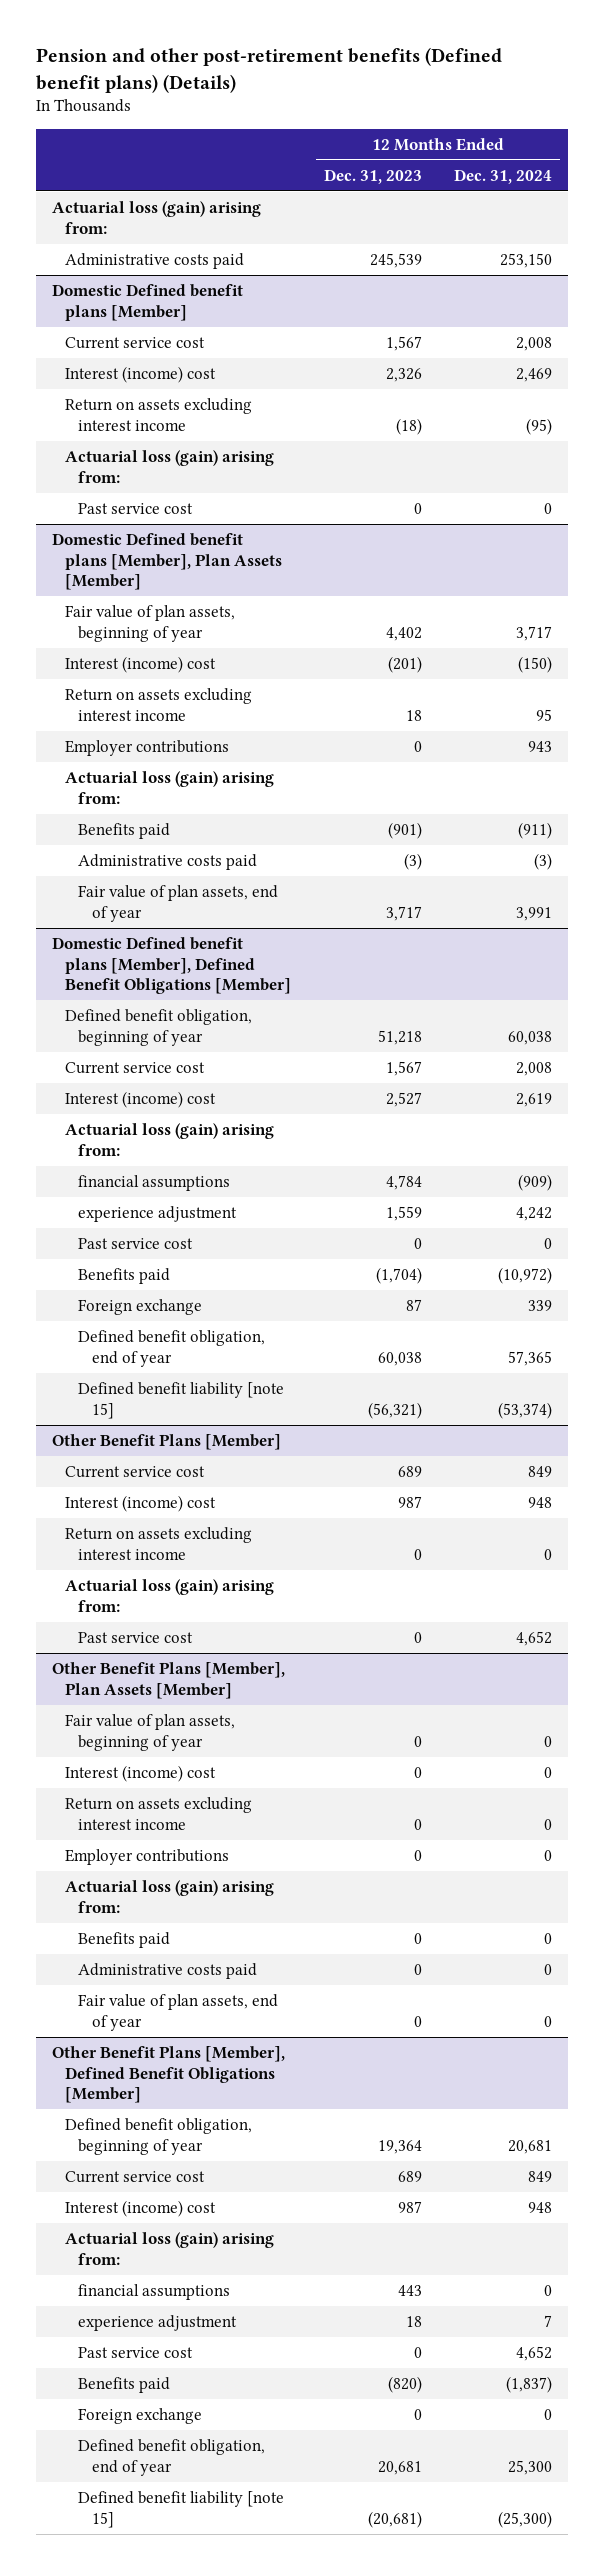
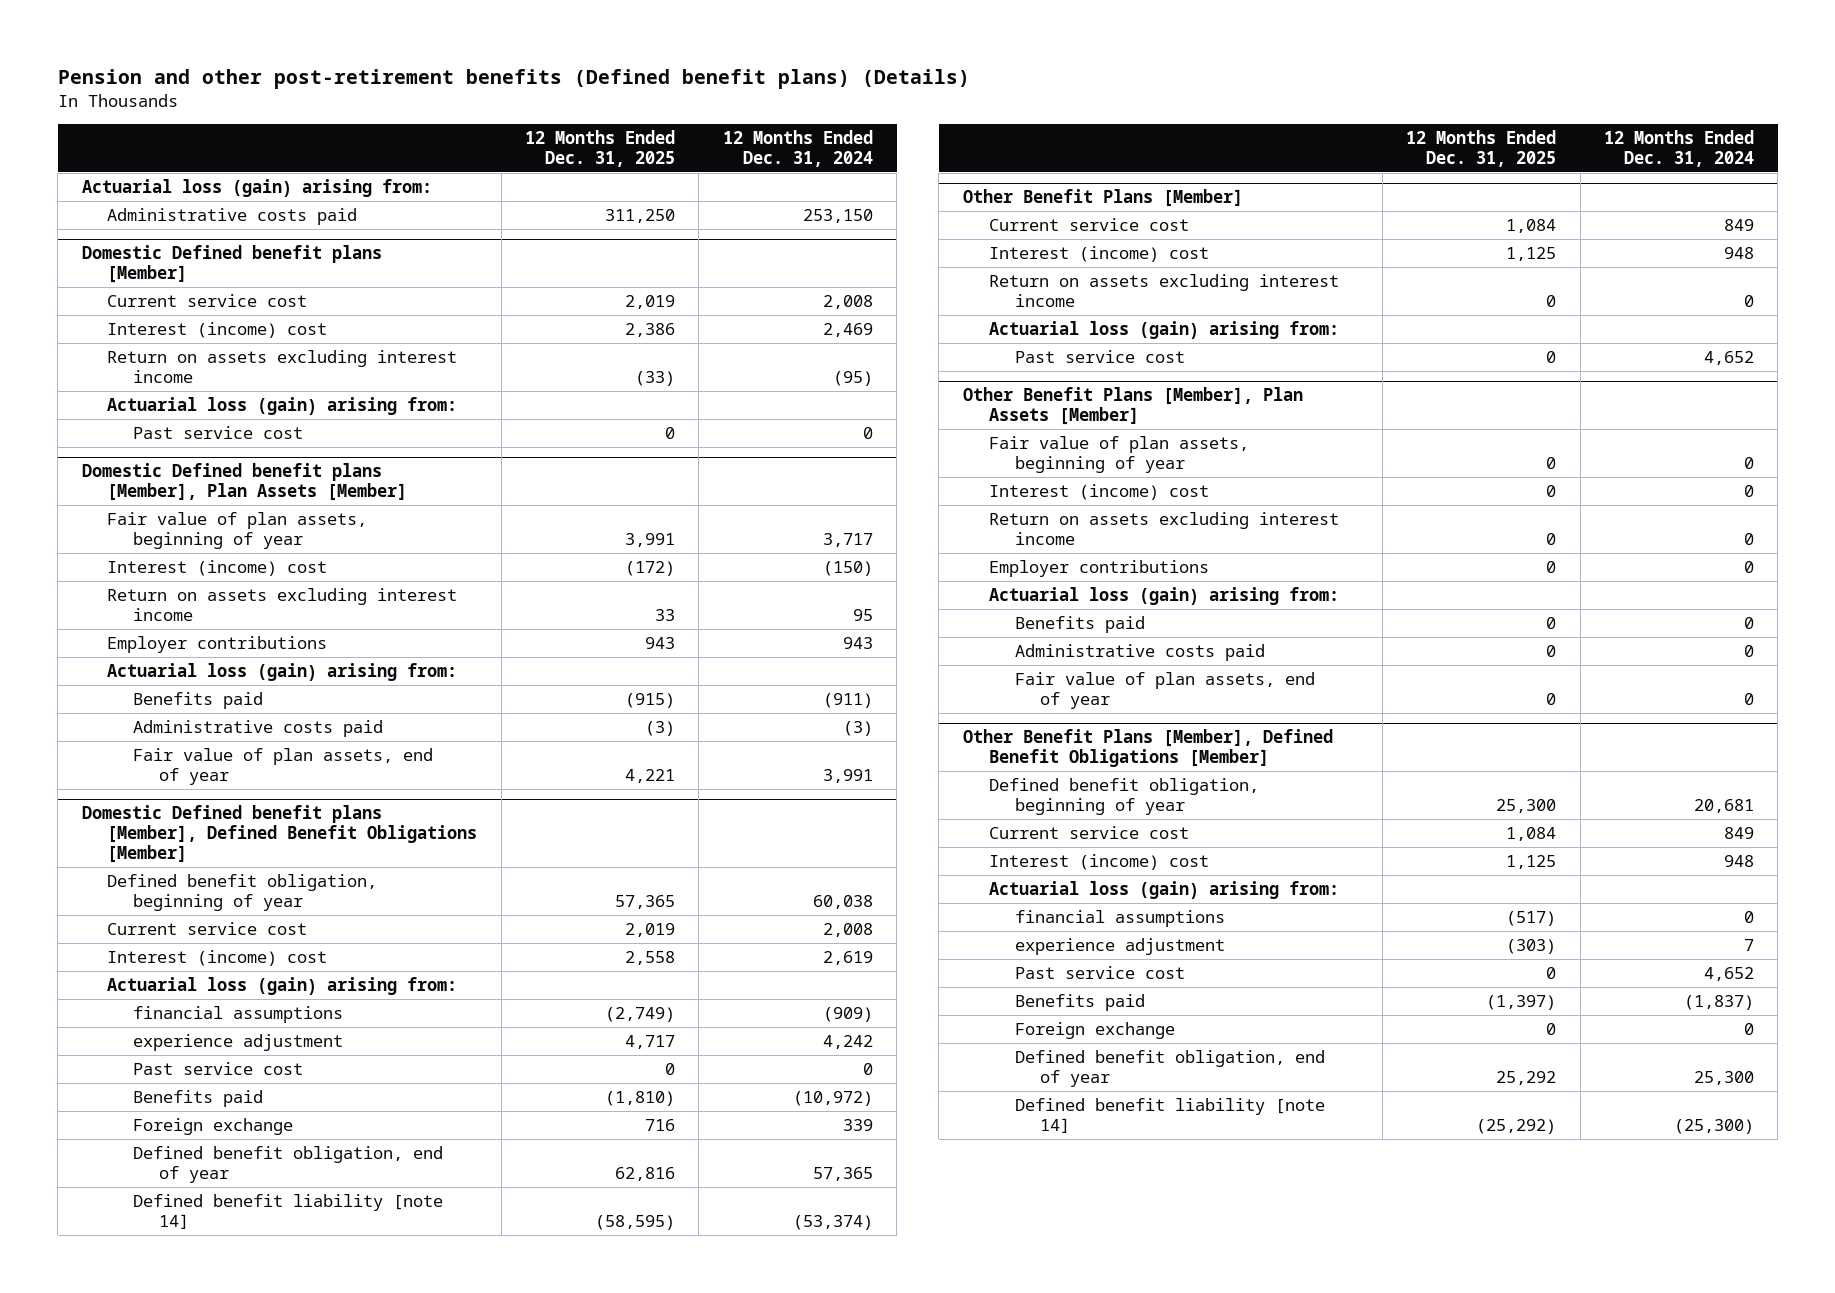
[323,168,422,184] Dec. 31, 2023 -> none
none -> [525,129,676,167] 12 Months Ended Dec. 31, 2025
[78,1382,285,1419] Defined benefit liability [note 15] -> [133,1194,444,1230] Defined benefit liability [note 14]
[78,2491,285,2528] Defined benefit liability [note 15] -> [1014,1098,1325,1134] Defined benefit liability [note 14]

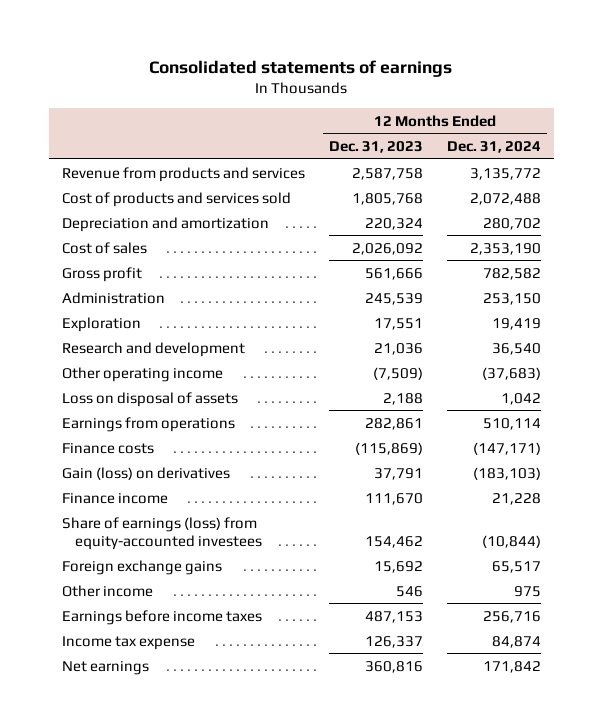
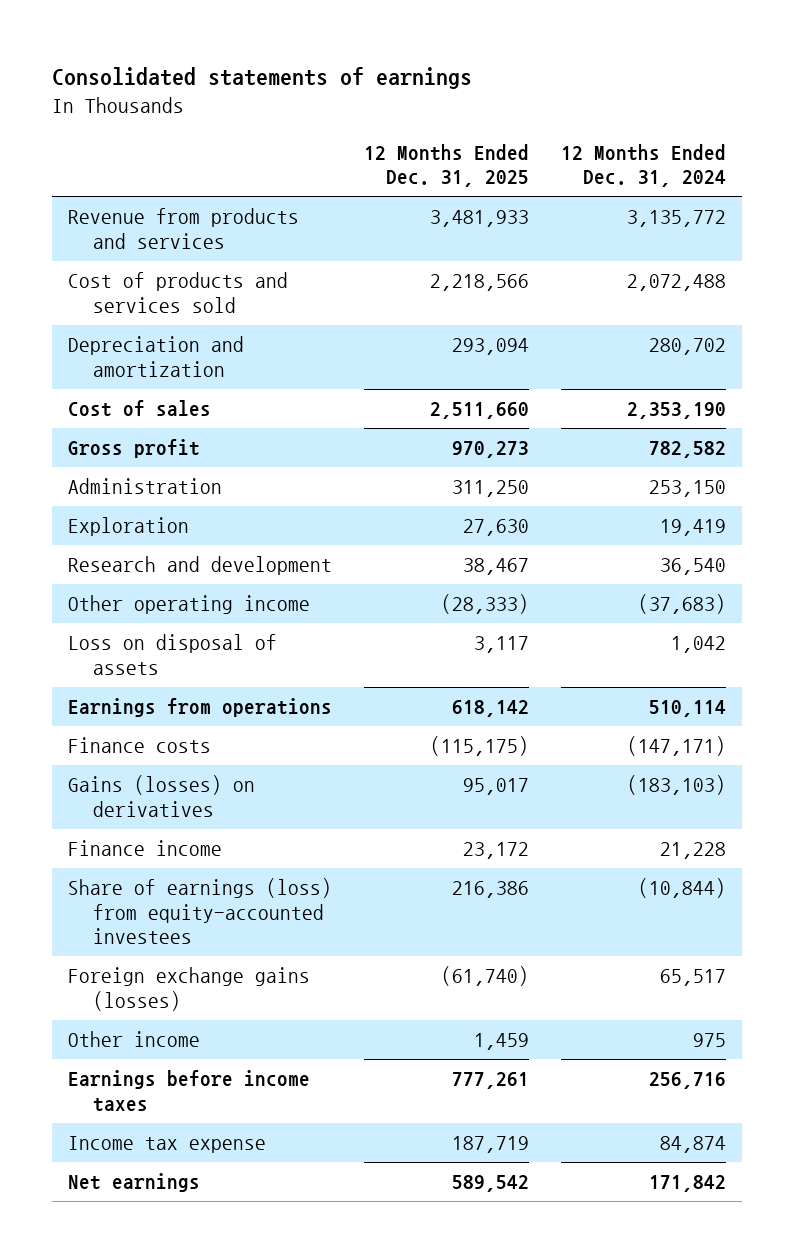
[328,141,423,154] Dec. 31, 2023 -> none
none -> [363,143,529,188] 12 Months Ended Dec. 31, 2025
[61,466,230,480] Gain (loss) on derivatives -> [67,775,255,817] Gains (losses) on derivatives
[61,559,222,575] Foreign exchange gains -> [67,967,310,1011] Foreign exchange gains (losses)

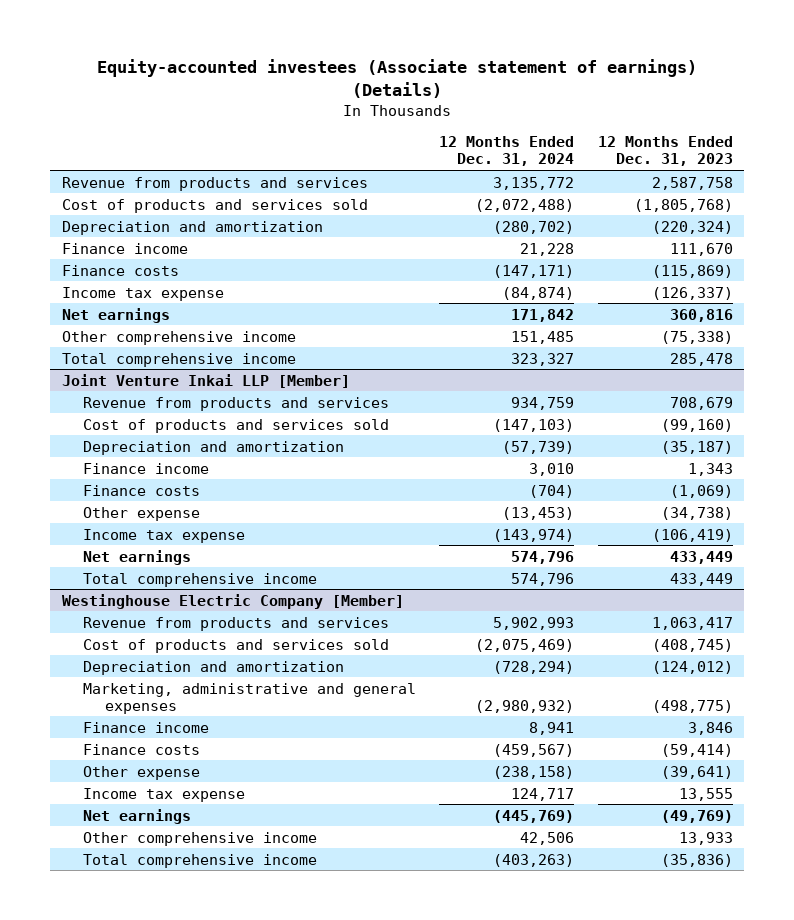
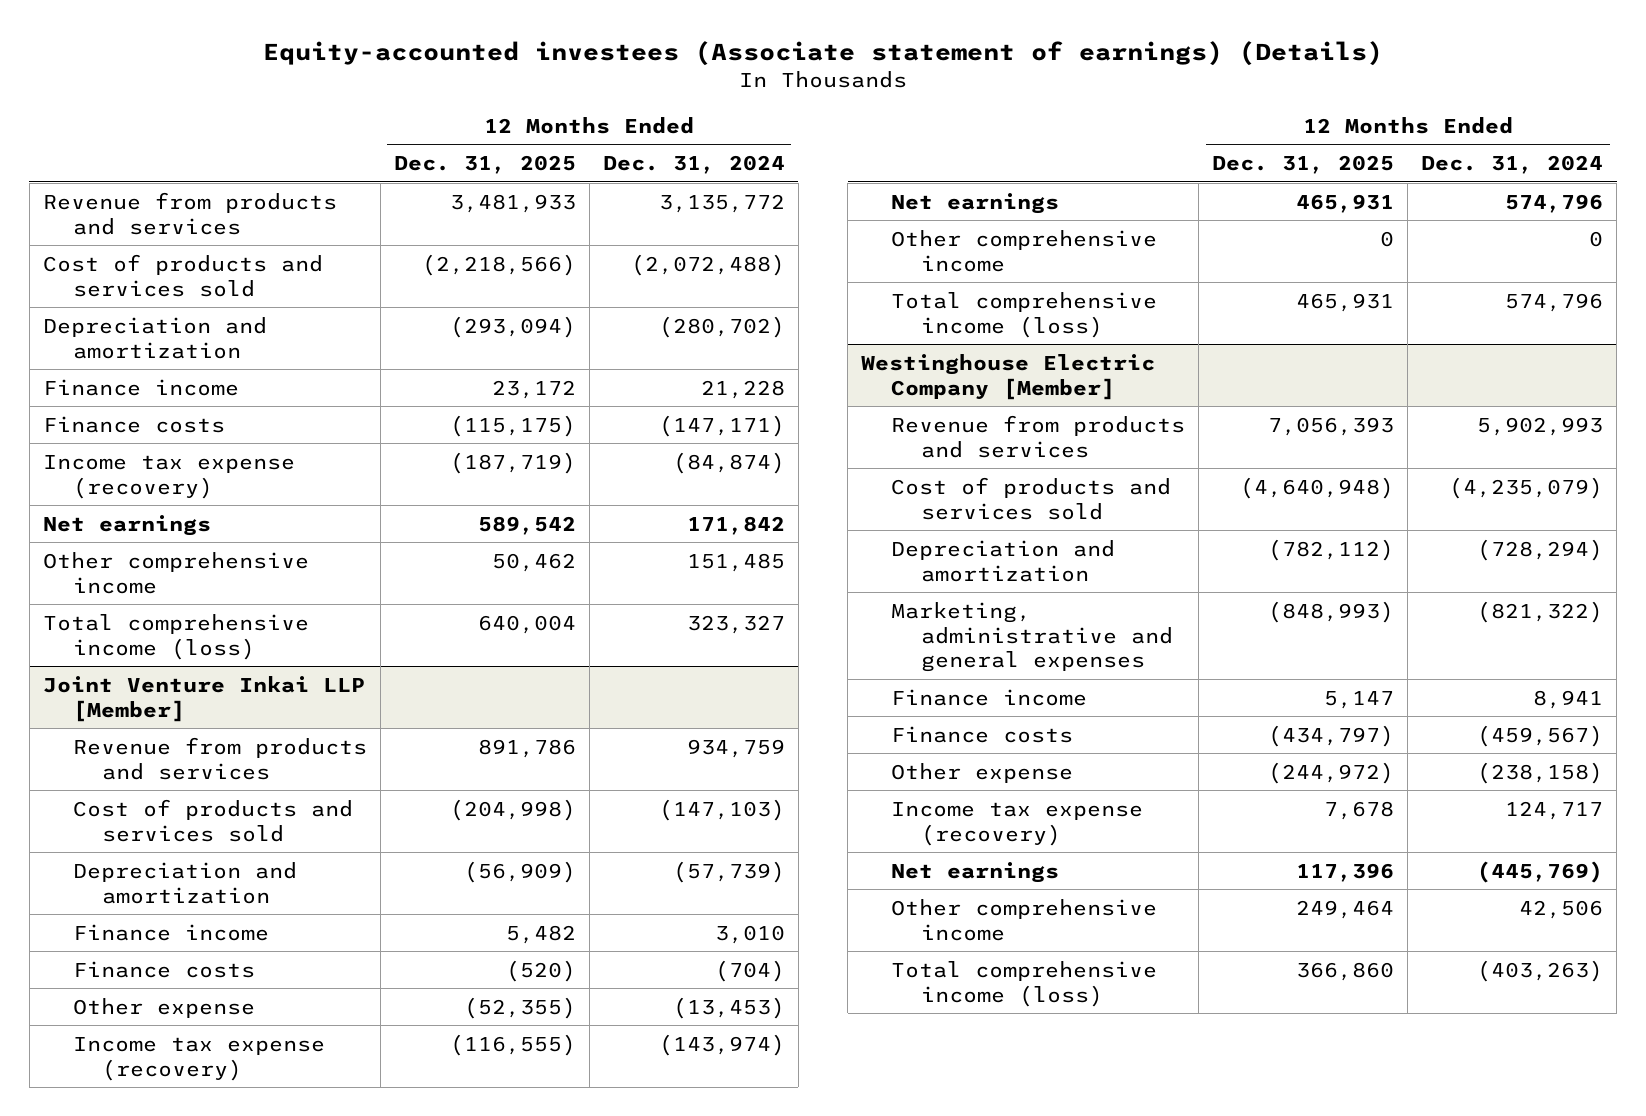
[597,136,733,167] 12 Months Ended Dec. 31, 2023 -> none
none -> [393,155,576,175] Dec. 31, 2025
[61,286,224,301] Income tax expense -> [42,454,295,499] Income tax expense (recovery)
[61,352,296,367] Total comprehensive income -> [42,613,309,660] Total comprehensive income (loss)
[83,528,246,543] Income tax expense -> [72,1036,325,1081] Income tax expense (recovery)
none -> [891,229,1158,272] Other comprehensive income
[83,572,318,587] Total comprehensive income -> [891,291,1158,338] Total comprehensive income (loss)
[475,638,575,652] (2,075,469) -> [1449,476,1604,499] (4,235,079)
[475,699,575,713] (2,980,932) -> [1477,600,1604,623] (821,322)
[83,787,246,802] Income tax expense -> [891,801,1144,846] Income tax expense (recovery)
[83,853,318,868] Total comprehensive income -> [891,960,1158,1007] Total comprehensive income (loss)

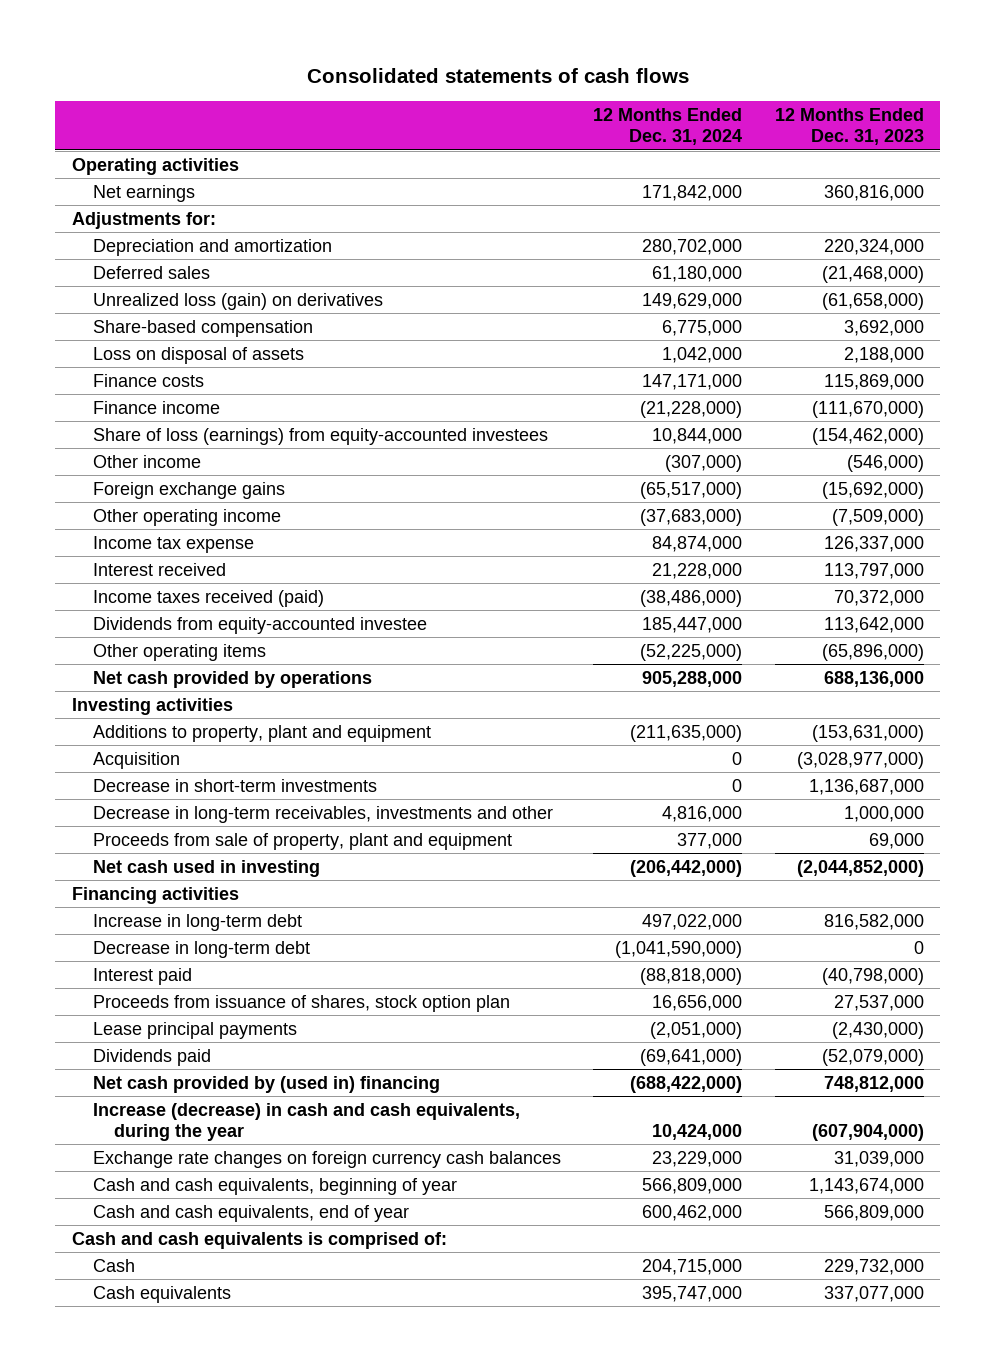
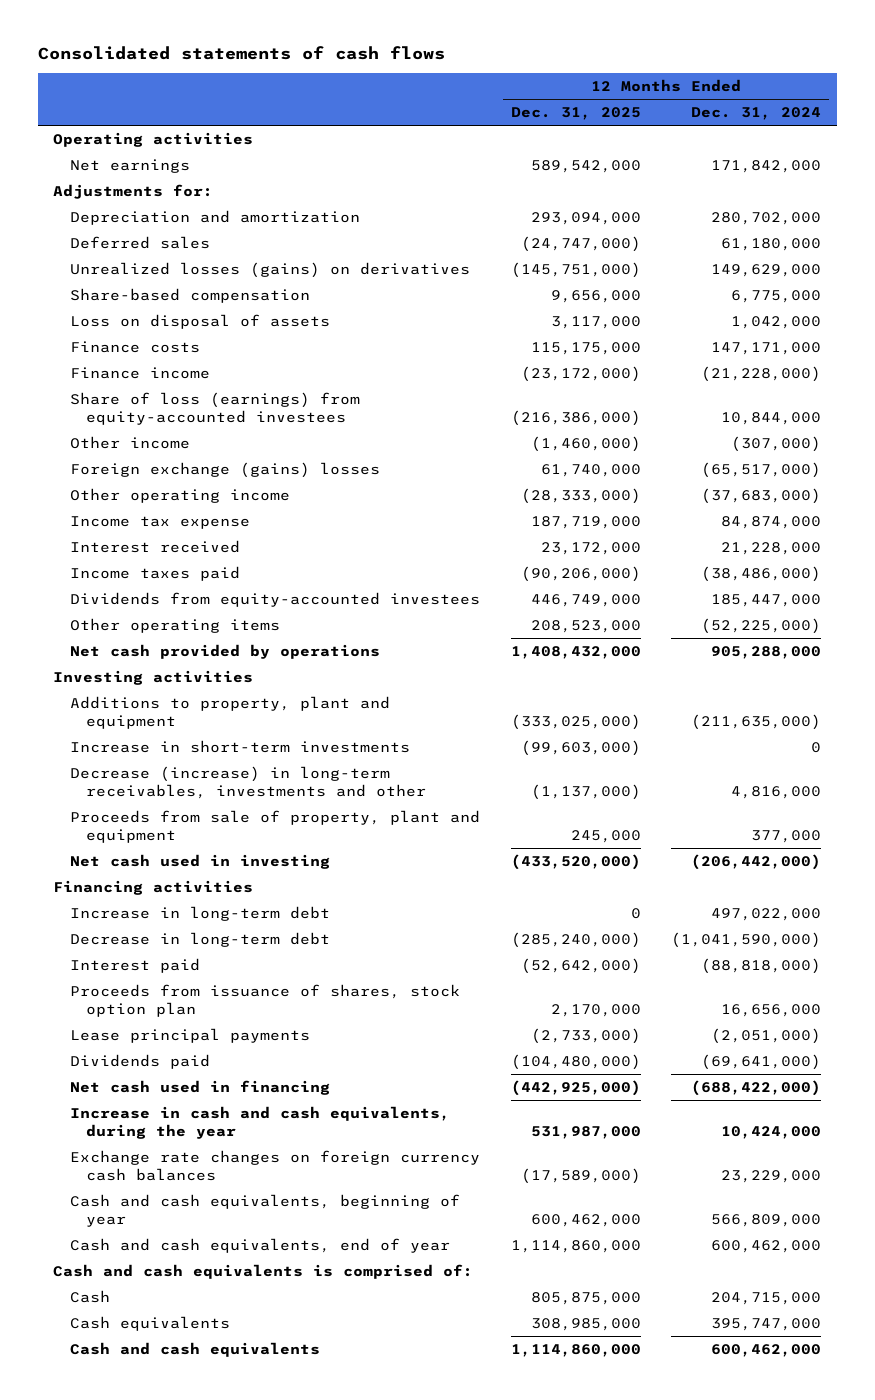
[774,108,924,146] 12 Months Ended Dec. 31, 2023 -> none
none -> [510,107,641,121] Dec. 31, 2025
[92,292,383,310] Unrealized loss (gain) on derivatives -> [69,261,470,278] Unrealized losses (gains) on derivatives
[92,481,285,499] Foreign exchange gains -> [69,461,380,478] Foreign exchange (gains) losses
[92,589,324,607] Income taxes received (paid) -> [69,565,240,581] Income taxes paid
[92,616,427,634] Dividends from equity-accounted investee -> [69,591,480,607] Dividends from equity-accounted investees
[92,751,180,769] Acquisition -> none
[92,778,377,792] Decrease in short-term investments -> [69,739,410,753] Increase in short-term investments
[92,805,553,823] Decrease in long-term receivables, investments and other -> [69,765,427,799] Decrease (increase) in long-term receivables, investments and other
[92,1075,440,1093] Net cash provided by (used in) financing -> [69,1079,330,1095] Net cash used in financing
[92,1102,520,1141] Increase (decrease) in cash and cash equivalents, during the year -> [69,1105,450,1139] Increase in cash and cash equivalents, during the year
none -> [69,1341,320,1357] Cash and cash equivalents

